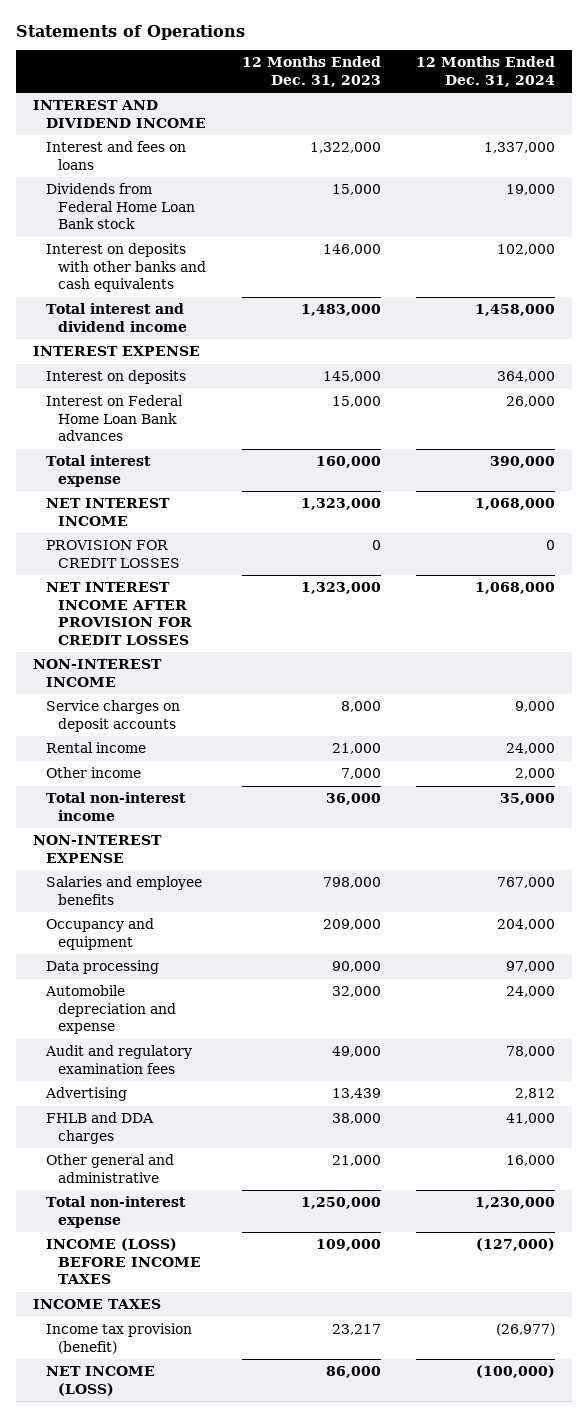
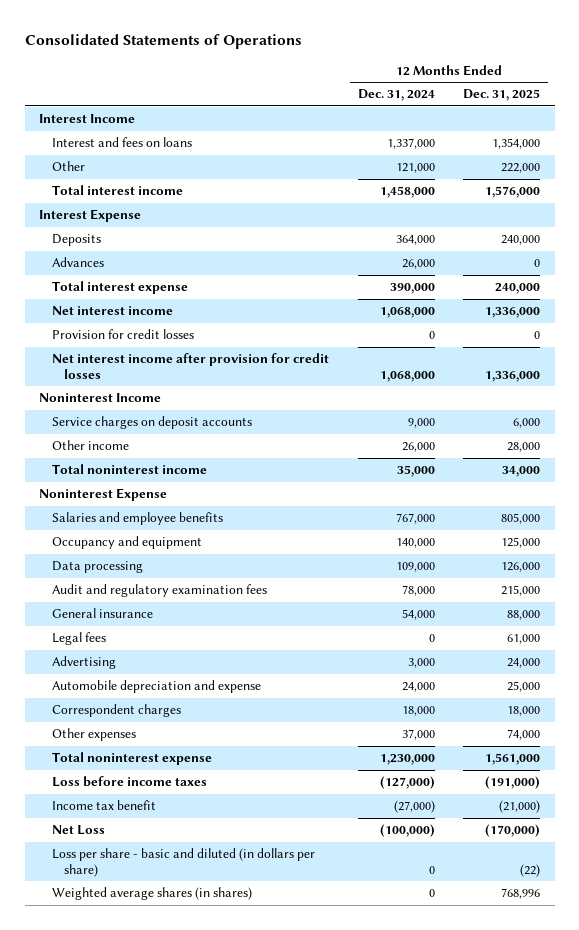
[15,24,245,40] Statements of Operations -> [24,34,302,50] Consolidated Statements of Operations
[241,56,381,87] 12 Months Ended Dec. 31, 2023 -> none
none -> [463,89,541,102] Dec. 31, 2025
[33,100,206,128] INTEREST AND DIVIDEND INCOME -> [39,114,136,124] Interest Income
[45,183,196,230] Dividends from Federal Home Loan Bank stock -> none
[45,243,207,293] Interest on deposits with other banks and cash equivalents -> none
none -> [51,161,85,172] Other
[45,303,188,332] Total interest and dividend income -> [51,185,183,196] Total interest income
[33,346,201,357] INTEREST EXPENSE -> [39,209,142,223] Interest Expense
[45,370,186,385] Interest on deposits -> [51,234,101,247] Deposits
[45,395,183,442] Interest on Federal Home Loan Bank advances -> [51,257,104,268] Advances
[45,498,170,526] NET INTEREST INCOME -> [51,306,173,316] Net interest income
[45,540,181,568] PROVISION FOR CREDIT LOSSES -> [51,329,194,340] Provision for credit losses
[45,582,193,645] NET INTEREST INCOME AFTER PROVISION FOR CREDIT LOSSES -> [51,353,329,379] Net interest income after provision for credit losses
[33,659,163,687] NON-INTEREST INCOME -> [39,393,162,403] Noninterest Income
[45,742,146,754] Rental income -> none
[514,768,555,780] 2,000 -> [401,442,435,453] 26,000
[45,792,186,821] Total non-interest income -> [51,464,207,475] Total noninterest income
[33,835,163,863] NON-INTEREST EXPENSE -> [39,488,168,502] Noninterest Expense
[496,919,555,931] 204,000 -> [395,538,435,549] 140,000
[505,961,555,973] 97,000 -> [395,562,435,573] 109,000
[45,1154,174,1183] Other general and administrative -> none
[33,1299,162,1310] INCOME TAXES -> none
none -> [51,608,153,619] General insurance
none -> [51,632,106,646] Legal fees
[514,1088,555,1100] 2,812 -> [407,658,435,669] 3,000
[44,985,177,1035] Automobile depreciation and expense -> [51,680,261,694] Automobile depreciation and expense
[45,1112,154,1144] FHLB and DDA charges -> [51,704,181,718] Correspondent charges
[505,1113,555,1125] 41,000 -> [401,706,435,717] 18,000
none -> [51,728,136,742] Other expenses
[45,1196,186,1228] Total non-interest expense -> [51,752,212,766] Total noninterest expense
[45,1238,202,1285] INCOME (LOSS) BEFORE INCOME TAXES -> [51,776,207,788] Loss before income taxes
[45,1323,192,1354] Income tax provision (benefit) -> [51,800,156,811] Income tax benefit
[495,1323,555,1337] (26,977) -> [393,800,435,814] (27,000)
[45,1366,155,1396] NET INCOME (LOSS) -> [51,825,105,836] Net Loss
none -> [51,848,315,877] Loss per share - basic and diluted (in dollars per share)
none -> [51,887,252,901] Weighted average shares (in shares)

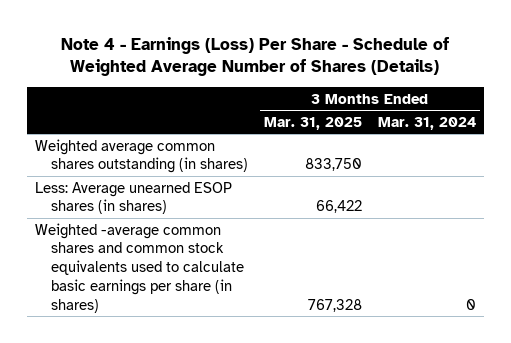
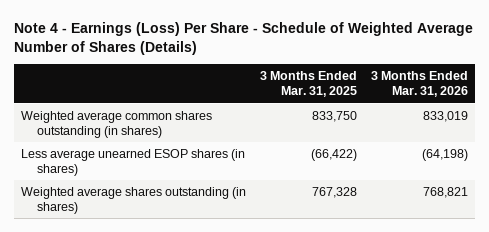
[377,116,476,130] Mar. 31, 2024 -> none
none -> [371,71,469,98] 3 Months Ended Mar. 31, 2026
[34,181,232,215] Less: Average unearned ESOP shares (in shares) -> [20,149,245,176] Less average unearned ESOP shares (in shares)
[316,200,363,214] 66,422 -> [311,149,358,162] (66,422)
[34,222,245,313] Weighted -average common shares and common stock equivalents used to calculate basic earnings per share (in shares) -> [20,187,246,214] Weighted average shares outstanding (in shares)

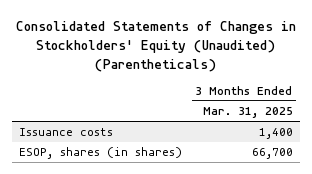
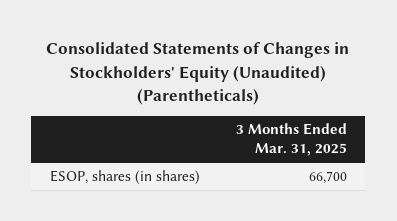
[18,128,113,137] Issuance costs -> none

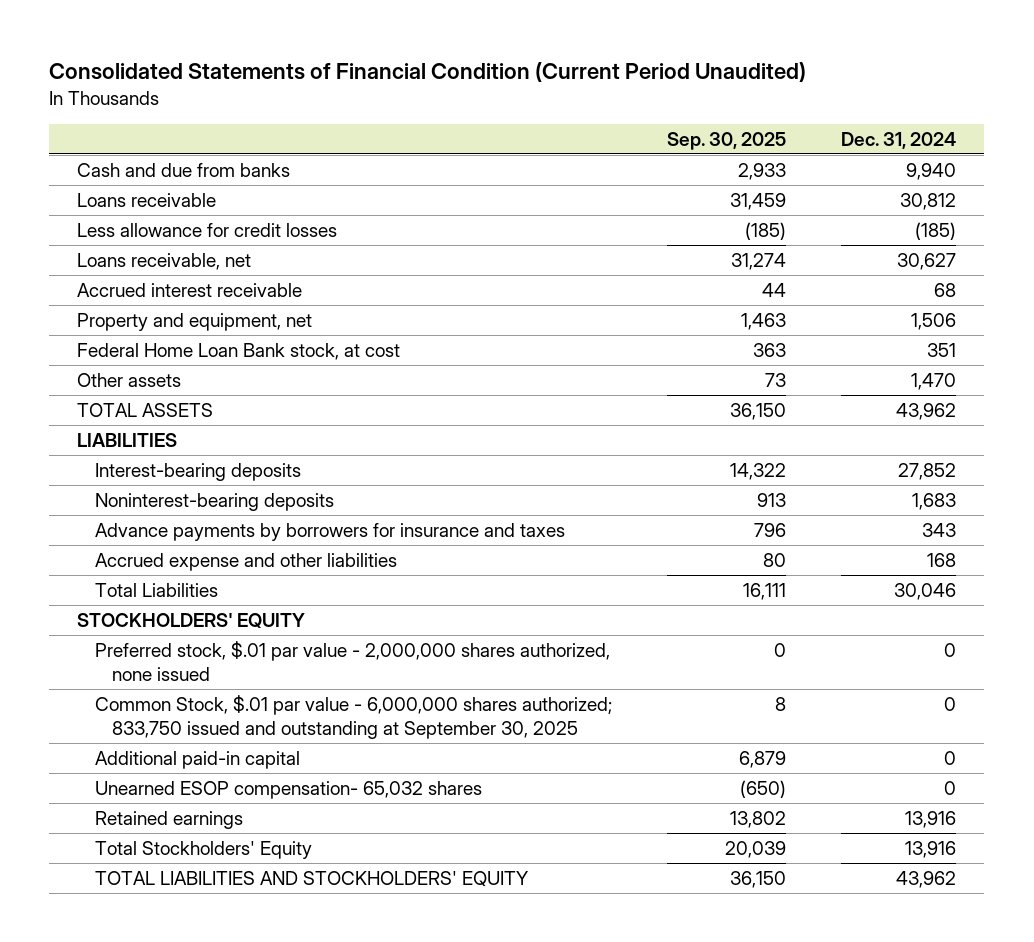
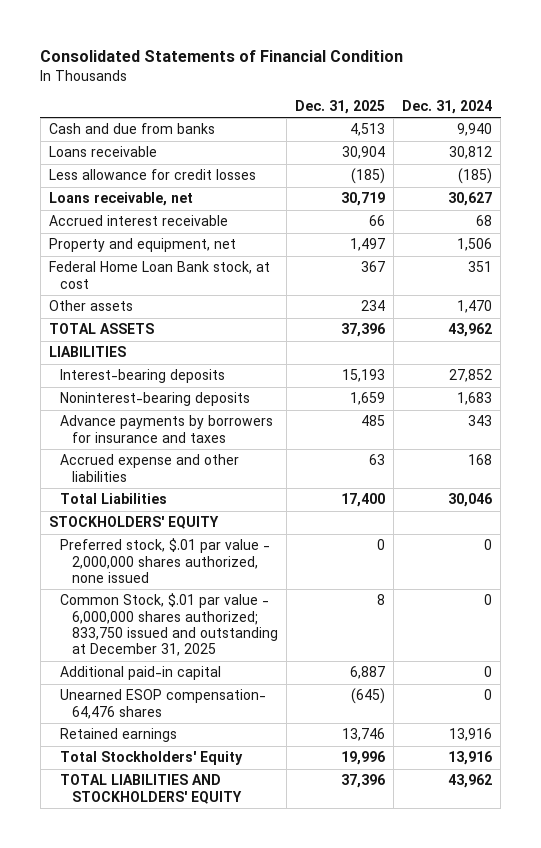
[49,62,807,83] Consolidated Statements of Financial Condition (Current Period Unaudited) -> [40,49,404,62] Consolidated Statements of Financial Condition
[667,131,787,150] Sep. 30, 2025 -> none
none -> [294,99,385,114] Dec. 31, 2025
[94,694,612,740] Common Stock, $.01 par value - 6,000,000 shares authorized; 833,750 issued and outstanding at September 30, 2025 -> [60,593,278,657] Common Stock, $.01 par value - 6,000,000 shares authorized; 833,750 issued and outstanding at December 31, 2025
[94,780,482,799] Unearned ESOP compensation- 65,032 shares -> [60,689,267,719] Unearned ESOP compensation- 64,476 shares

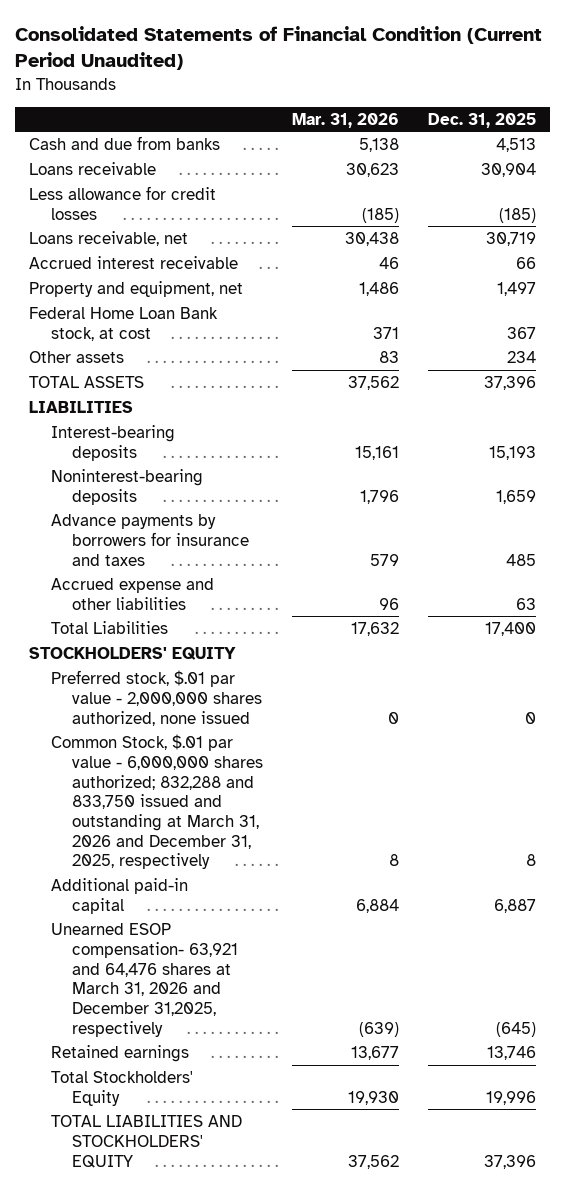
[40,49,404,62] Consolidated Statements of Financial Condition -> [14,25,542,71] Consolidated Statements of Financial Condition (Current Period Unaudited)
[402,99,493,114] Dec. 31, 2024 -> none
none -> [291,112,399,128] Mar. 31, 2026
[60,593,278,657] Common Stock, $.01 par value - 6,000,000 shares authorized; 833,750 issued and outstanding at December 31, 2025 -> [50,734,264,870] Common Stock, $.01 par value - 6,000,000 shares authorized; 832,288 and 833,750 issued and outstanding at March 31, 2026 and December 31, 2025, respectively
[60,689,267,719] Unearned ESOP compensation- 64,476 shares -> [50,923,239,1037] Unearned ESOP compensation- 63,921 and 64,476 shares at March 31, 2026 and December 31,2025, respectively

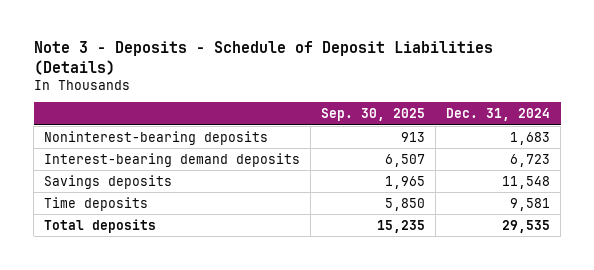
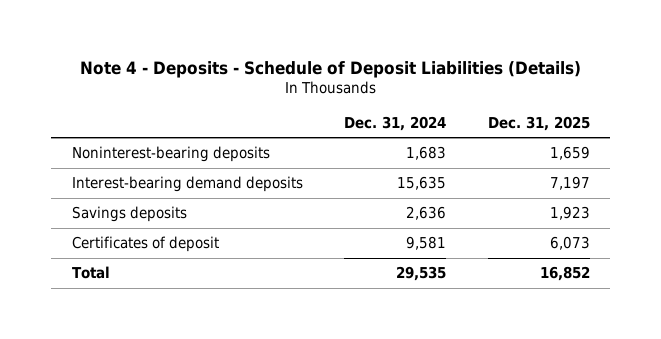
[33,41,493,75] Note 3 - Deposits - Schedule of Deposit Liabilities (Details) -> [79,60,581,78] Note 4 - Deposits - Schedule of Deposit Liabilities (Details)
[321,108,426,122] Sep. 30, 2025 -> none
none -> [487,115,590,131] Dec. 31, 2025
[510,153,551,167] 6,723 -> [397,176,447,191] 15,635
[502,175,551,189] 11,548 -> [406,206,447,221] 2,636
[44,196,149,211] Time deposits -> [71,236,219,253] Certificates of deposit
[44,218,157,233] Total deposits -> [71,266,110,280] Total

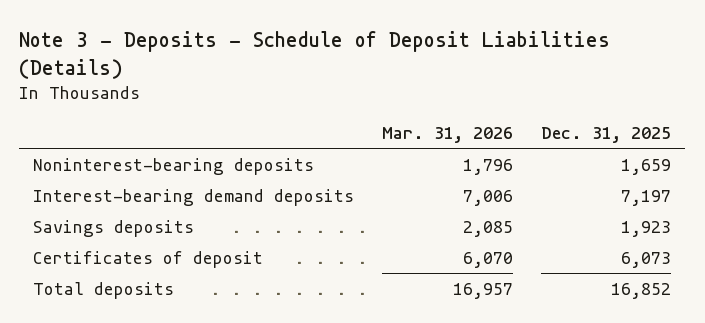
[79,60,581,78] Note 4 - Deposits - Schedule of Deposit Liabilities (Details) -> [19,31,611,79] Note 3 - Deposits - Schedule of Deposit Liabilities (Details)
[344,115,447,131] Dec. 31, 2024 -> none
none -> [382,126,514,143] Mar. 31, 2026
[71,266,110,280] Total -> [33,281,175,299] Total deposits

